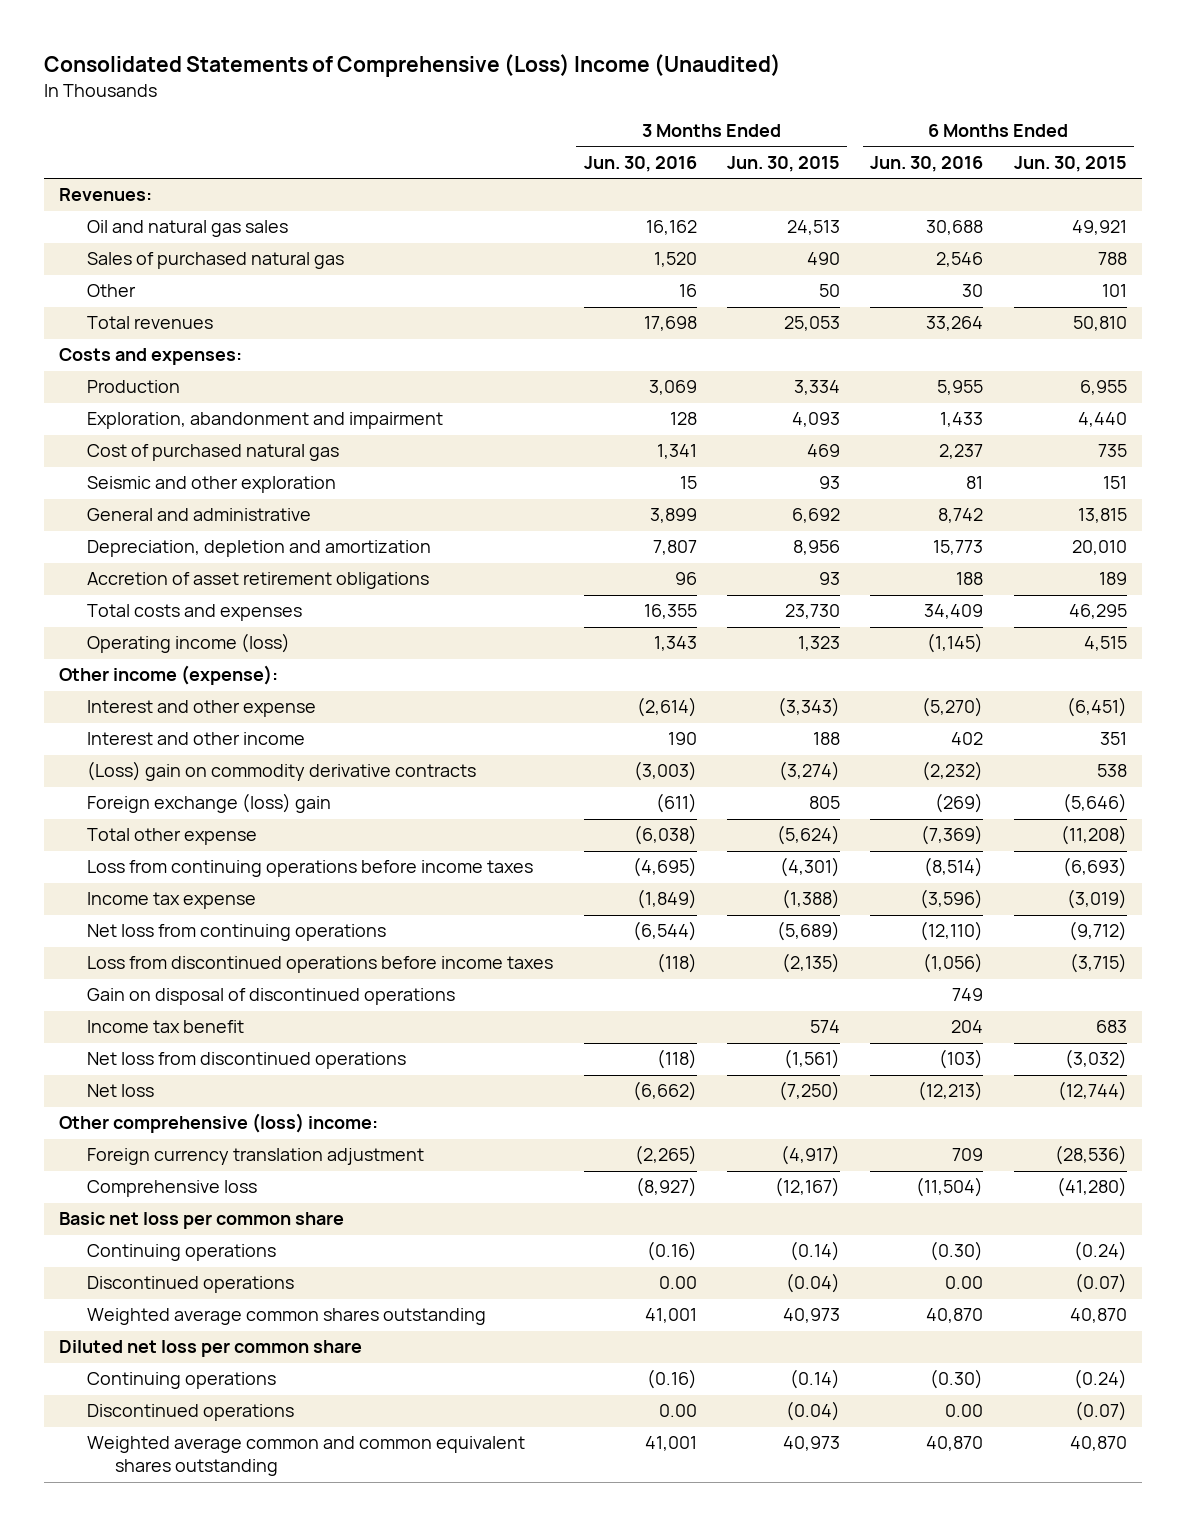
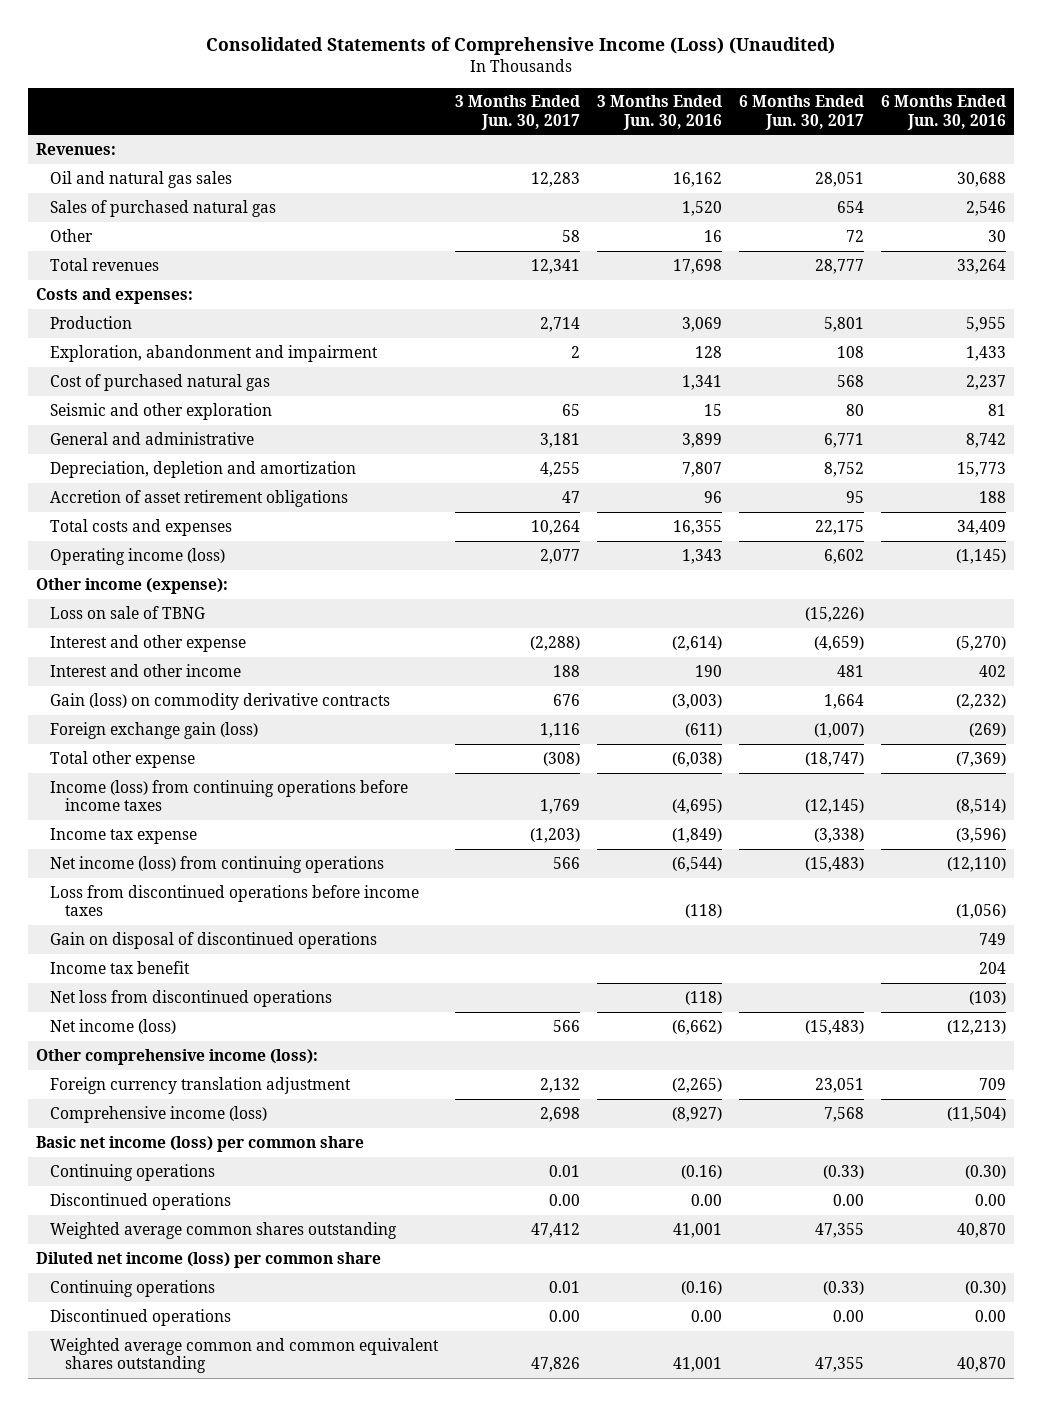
[43,54,781,78] Consolidated Statements of Comprehensive (Loss) Income (Unaudited) -> [205,37,835,56] Consolidated Statements of Comprehensive Income (Loss) (Unaudited)
[726,155,840,172] Jun. 30, 2015 -> none
[1013,155,1127,172] Jun. 30, 2015 -> none
none -> [455,95,581,130] 3 Months Ended Jun. 30, 2017
none -> [739,95,865,130] 6 Months Ended Jun. 30, 2017
none -> [50,605,206,619] Loss on sale of TBNG
[87,761,477,782] (Loss) gain on commodity derivative contracts -> [50,692,391,710] Gain (loss) on commodity derivative contracts
[87,793,332,814] Foreign exchange (loss) gain -> [50,721,259,739] Foreign exchange gain (loss)
[87,860,534,878] Loss from continuing operations before income taxes -> [50,779,409,811] Income (loss) from continuing operations before income taxes
[87,924,387,942] Net loss from continuing operations -> [50,855,385,873] Net income (loss) from continuing operations
[87,1084,155,1098] Net loss -> [50,1018,177,1034] Net income (loss)
[59,1113,379,1134] Other comprehensive (loss) income: -> [36,1048,319,1065] Other comprehensive income (loss):
[87,1180,258,1198] Comprehensive loss -> [50,1105,268,1123] Comprehensive income (loss)
[59,1212,345,1230] Basic net loss per common share -> [36,1135,365,1152] Basic net income (loss) per common share
[59,1340,363,1358] Diluted net loss per common share -> [36,1251,382,1268] Diluted net income (loss) per common share

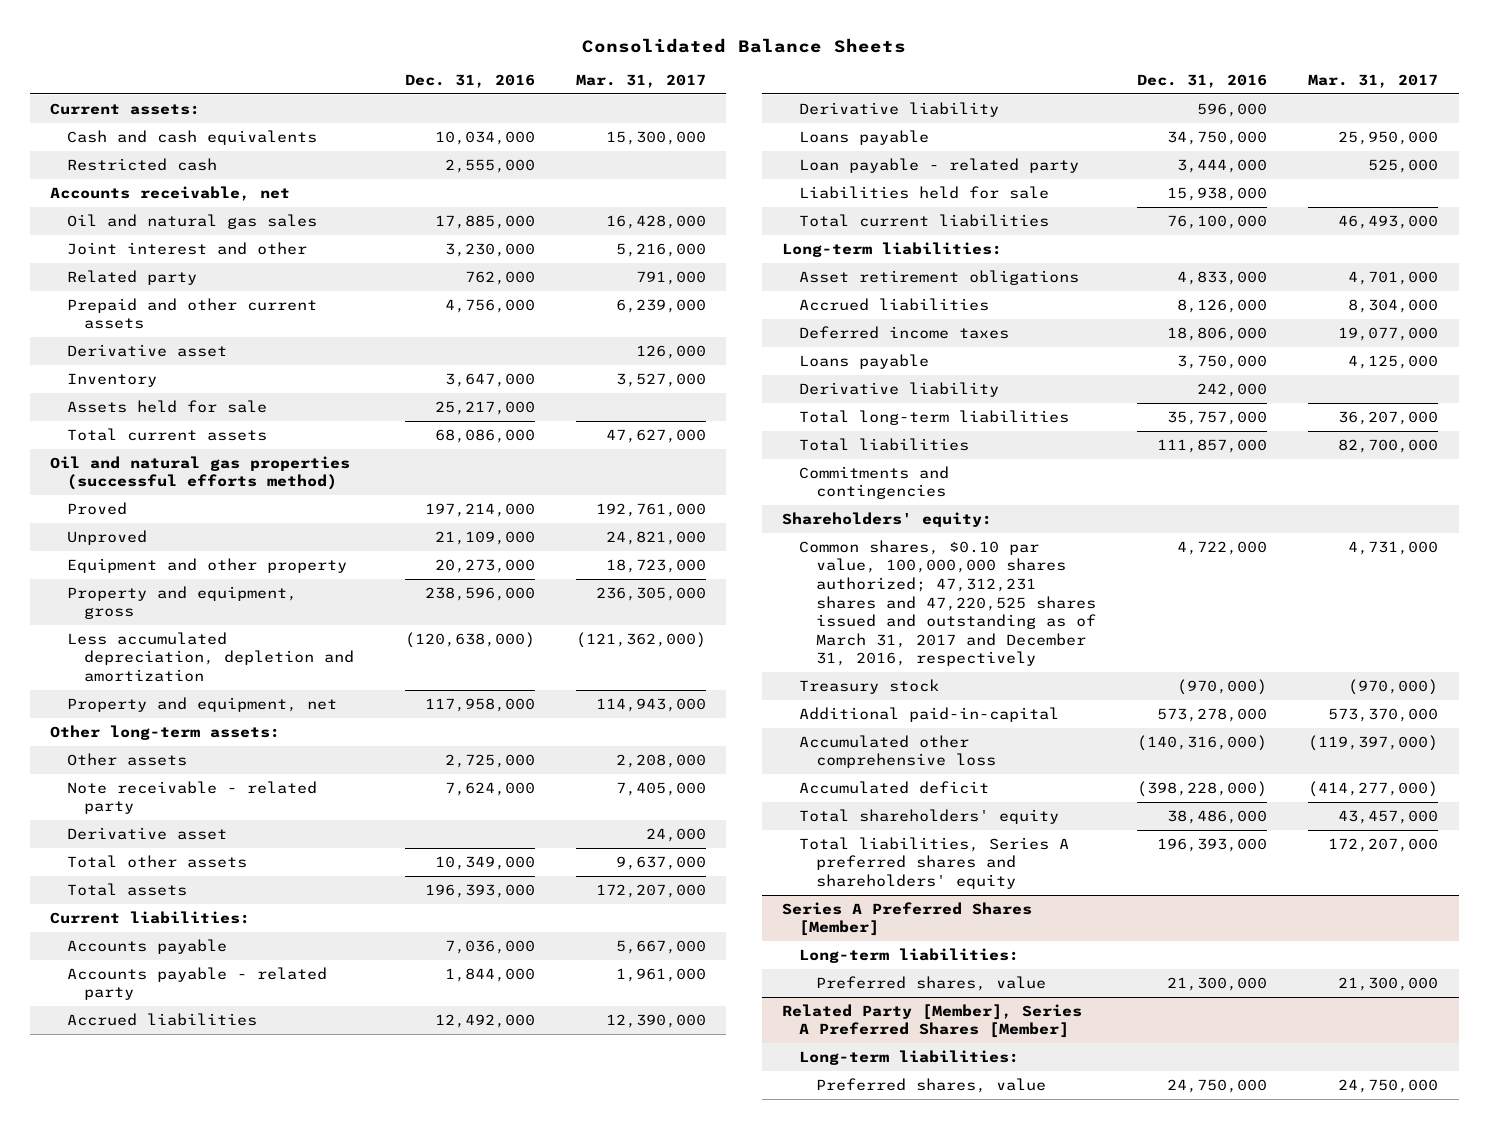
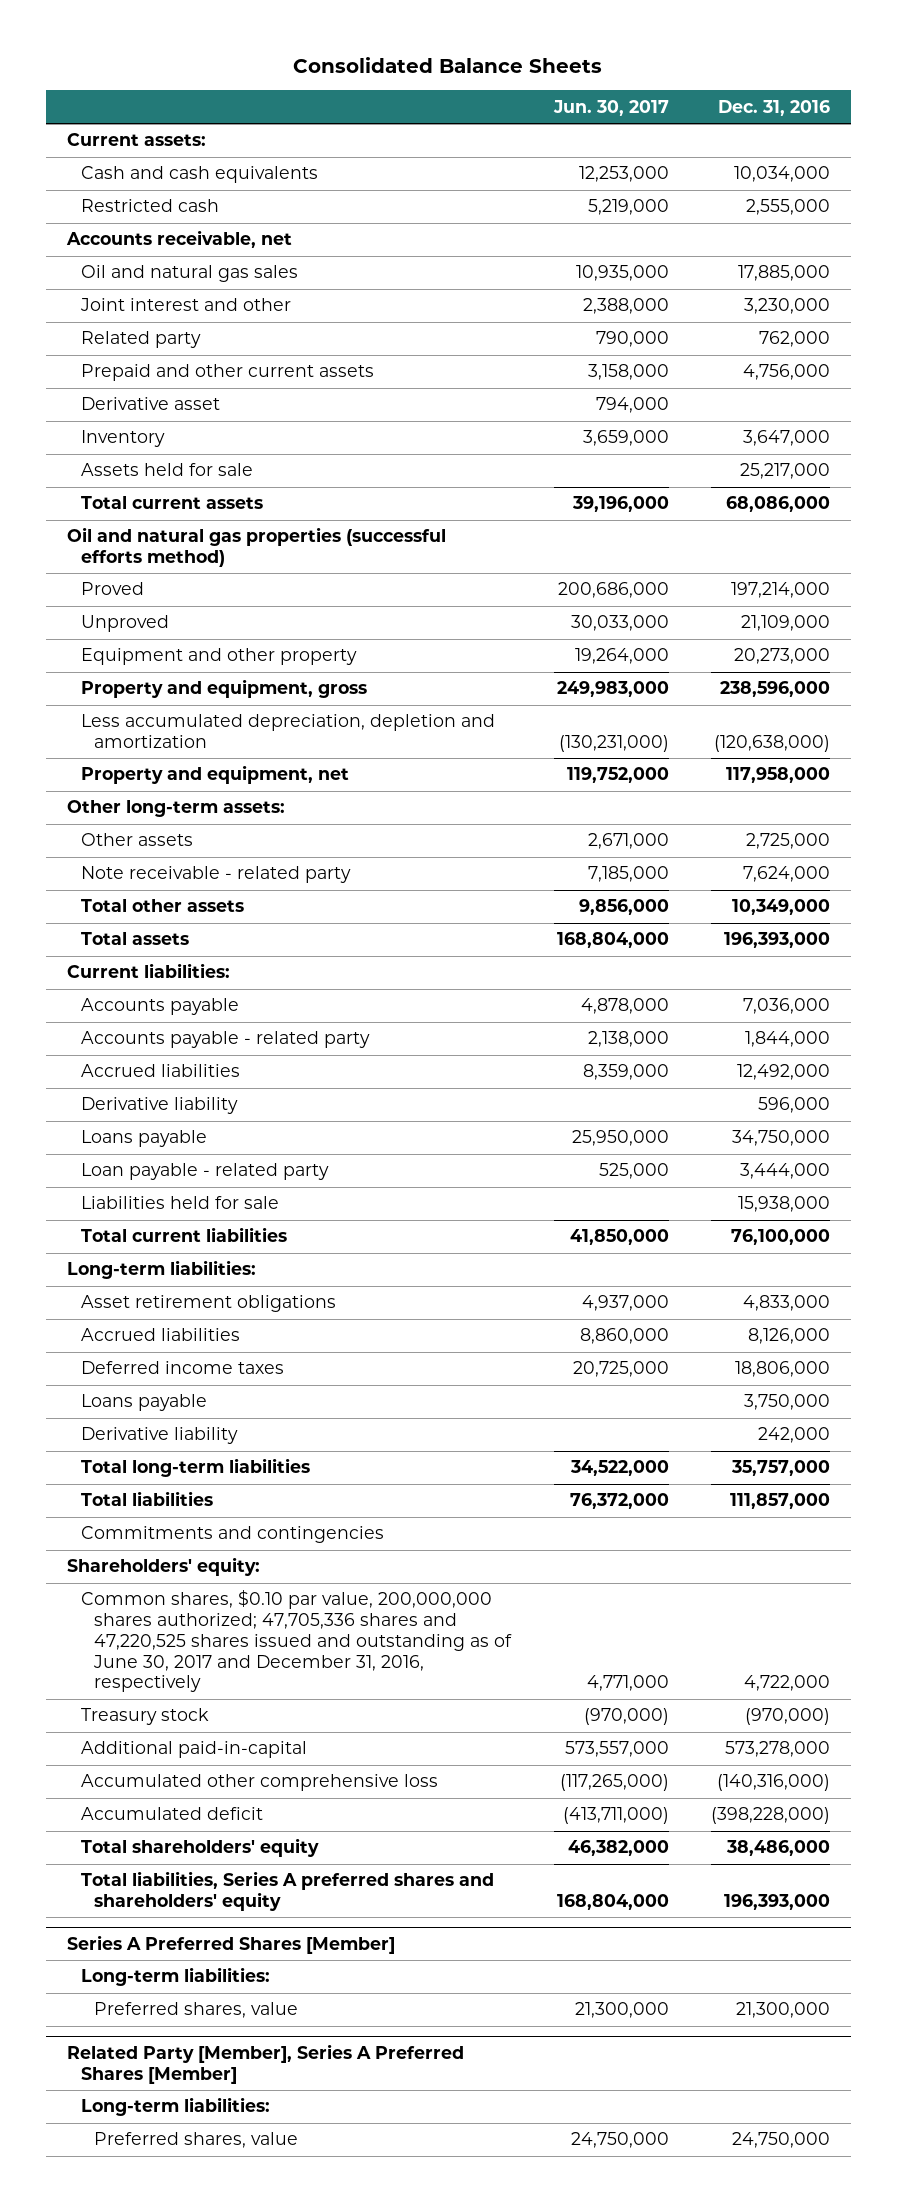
[575,74,706,89] Mar. 31, 2017 -> none
none -> [552,99,669,116] Jun. 30, 2017
[67,826,228,840] Derivative asset -> none
[799,539,1097,667] Common shares, $0.10 par value, 100,000,000 shares authorized; 47,312,231 shares and 47,220,525 shares issued and outstanding as of March 31, 2017 and December 31, 2016, respectively -> [80,1590,513,1693] Common shares, $0.10 par value, 200,000,000 shares authorized; 47,705,336 shares and 47,220,525 shares issued and outstanding as of June 30, 2017 and December 31, 2016, respectively

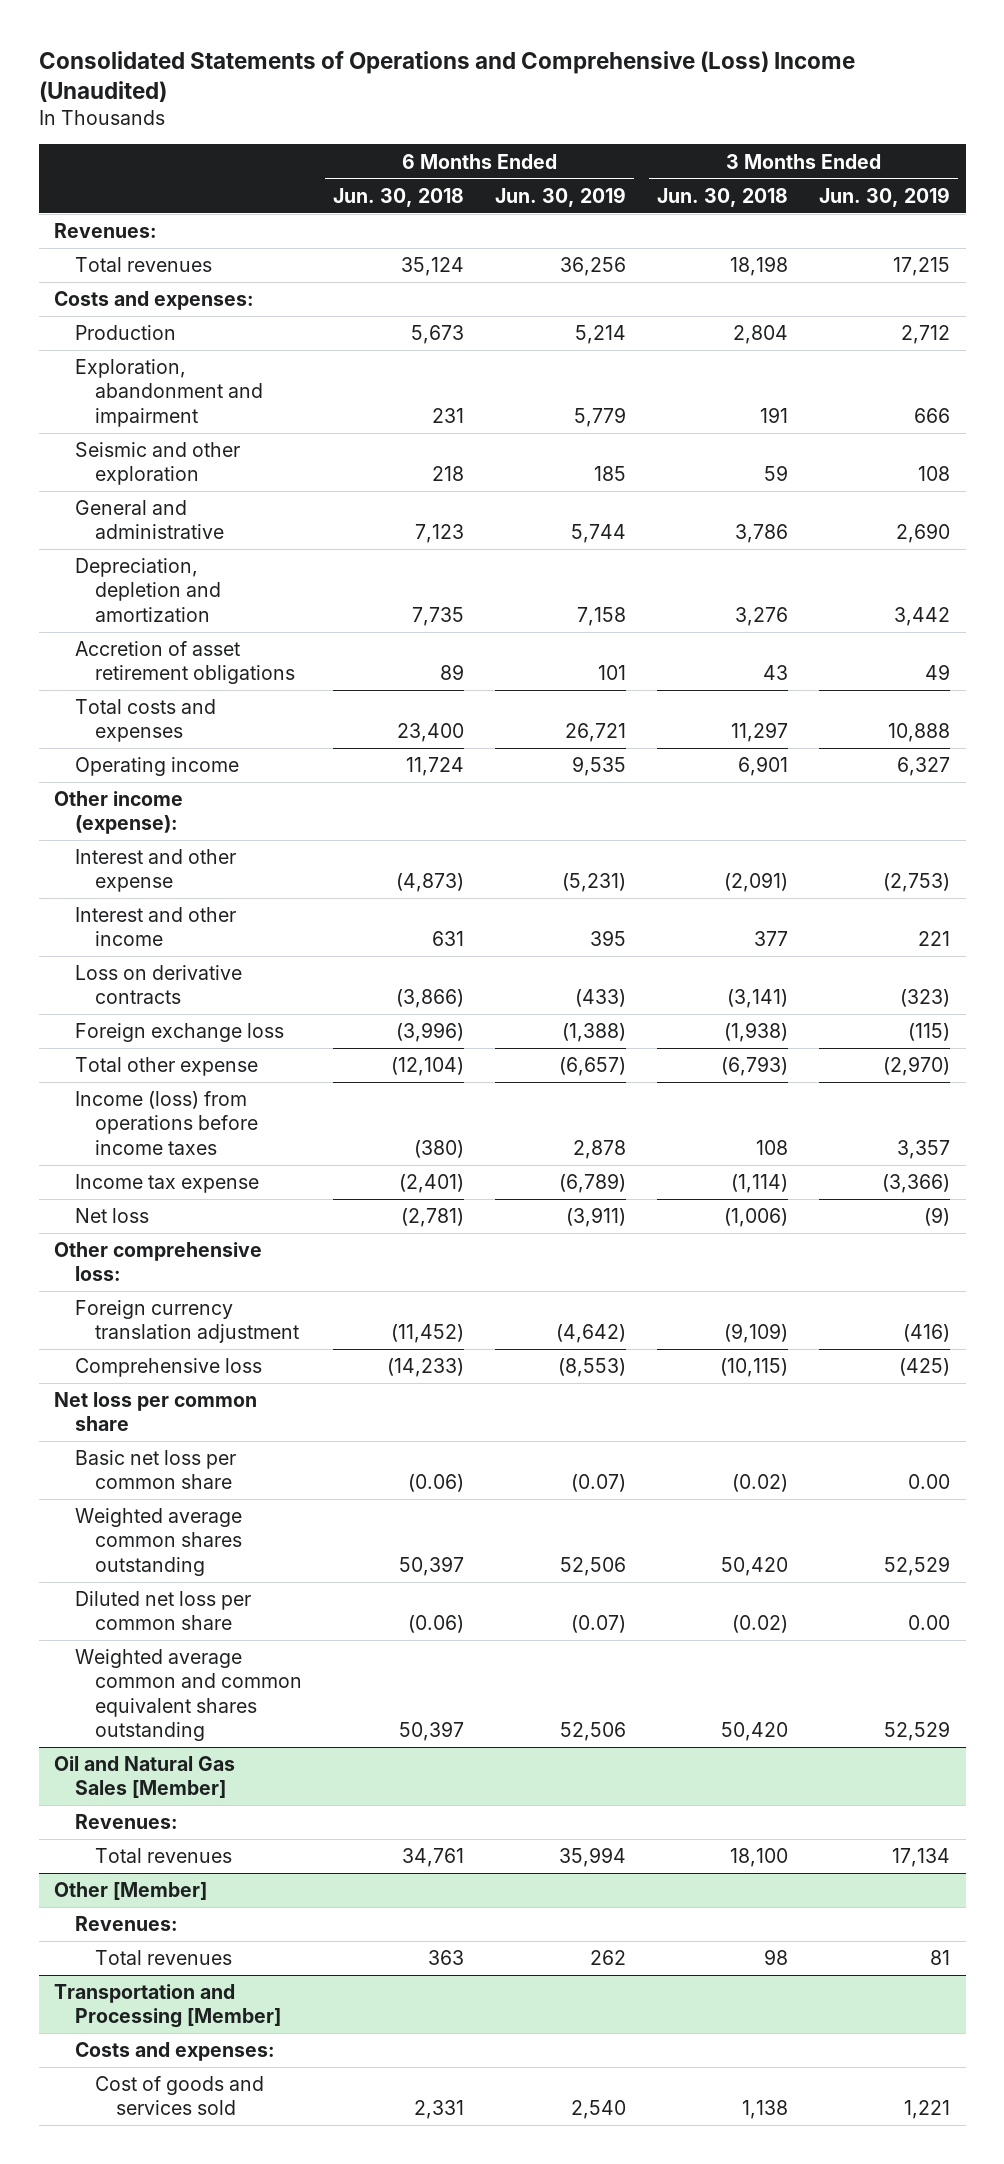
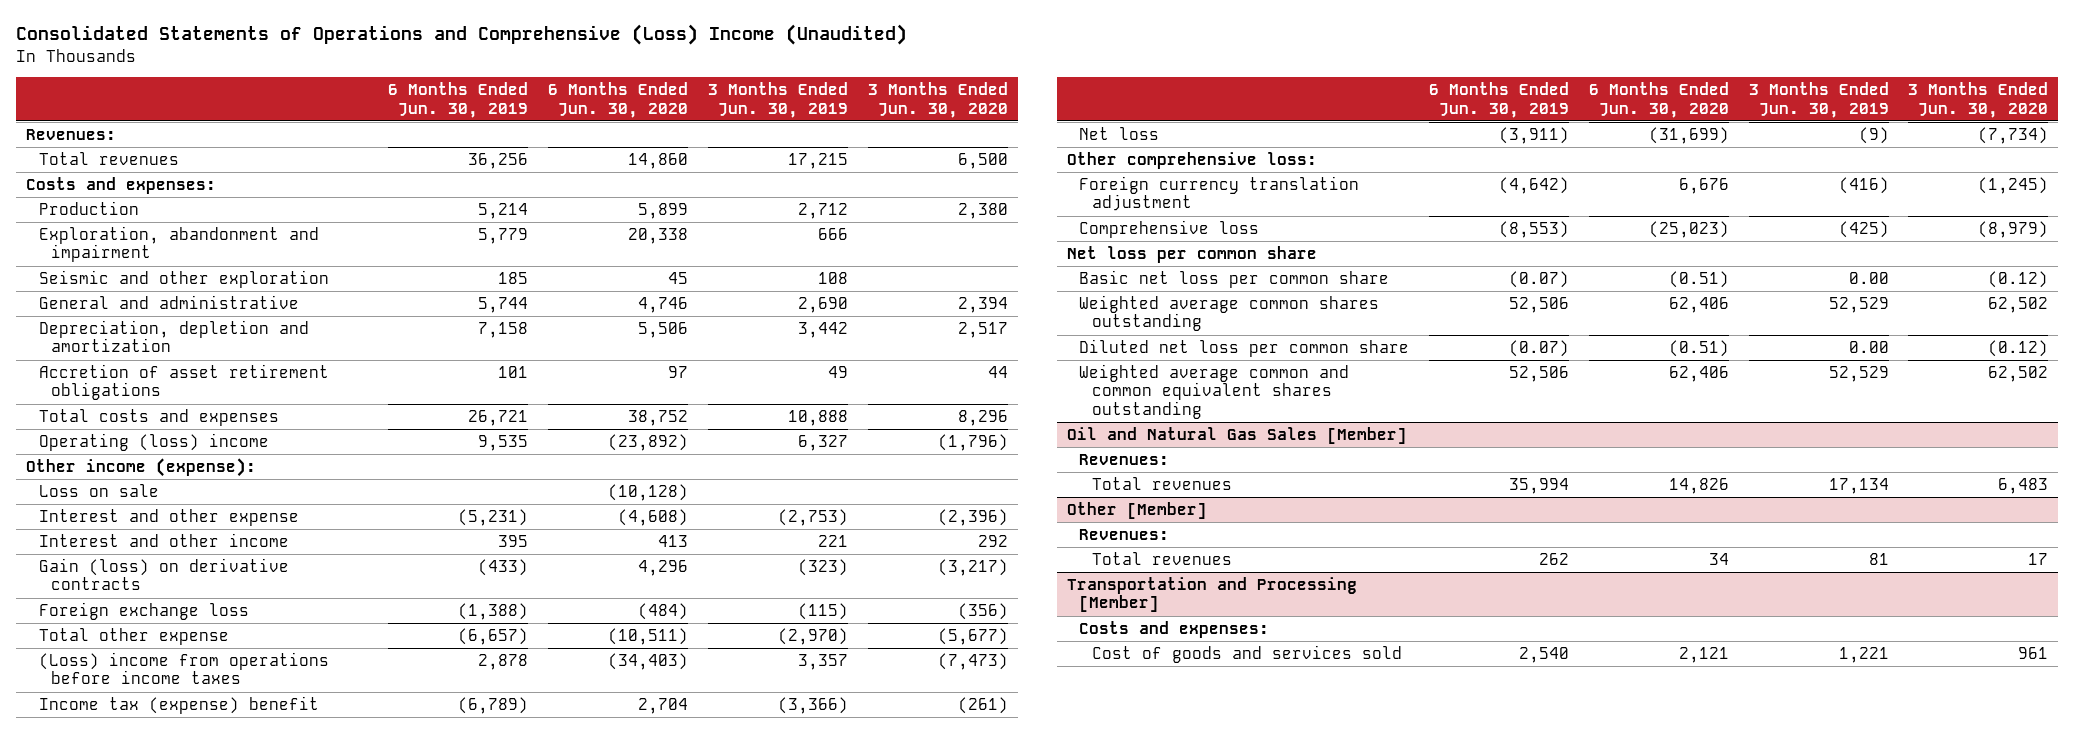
[333,187,465,207] Jun. 30, 2018 -> none
[657,187,789,207] Jun. 30, 2018 -> none
none -> [548,82,689,118] 6 Months Ended Jun. 30, 2020
none -> [867,82,1008,118] 3 Months Ended Jun. 30, 2020
[74,757,239,777] Operating income -> [38,432,269,451] Operating (loss) income
none -> [38,483,159,497] Loss on sale
[74,965,242,1005] Loss on derivative contracts -> [38,557,289,591] Gain (loss) on derivative contracts
[74,1091,259,1155] Income (loss) from operations before income taxes -> [38,651,329,685] (Loss) income from operations before income taxes
[74,1174,259,1194] Income tax expense -> [38,695,319,714] Income tax (expense) benefit

